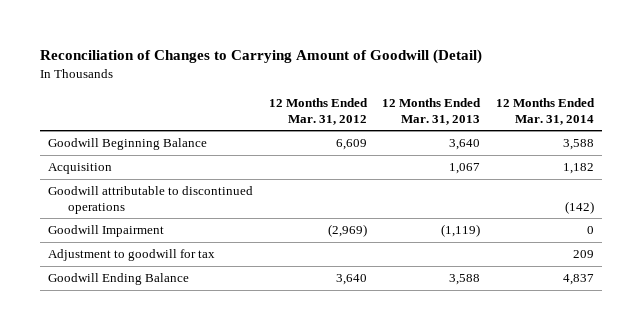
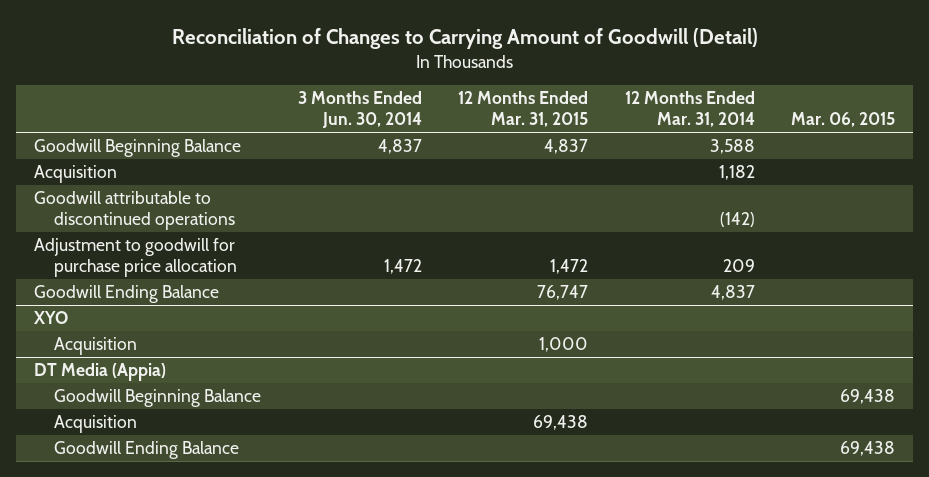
[268,98,368,125] 12 Months Ended Mar. 31, 2012 -> none
[382,98,482,125] 12 Months Ended Mar. 31, 2013 -> none
none -> [297,91,422,129] 3 Months Ended Jun. 30, 2014
none -> [458,91,589,128] 12 Months Ended Mar. 31, 2015
none -> [791,112,896,128] Mar. 06, 2015
[47,225,164,238] Goodwill Impairment -> none
[47,249,215,262] Adjustment to goodwill for tax -> [34,238,238,277] Adjustment to goodwill for purchase price allocation
none -> [33,311,69,325] XYO
none -> [54,337,138,356] Acquisition
none -> [34,363,167,382] DT Media (Appia)
none -> [54,389,262,408] Goodwill Beginning Balance
none -> [54,415,138,434] Acquisition
none -> [54,441,240,460] Goodwill Ending Balance

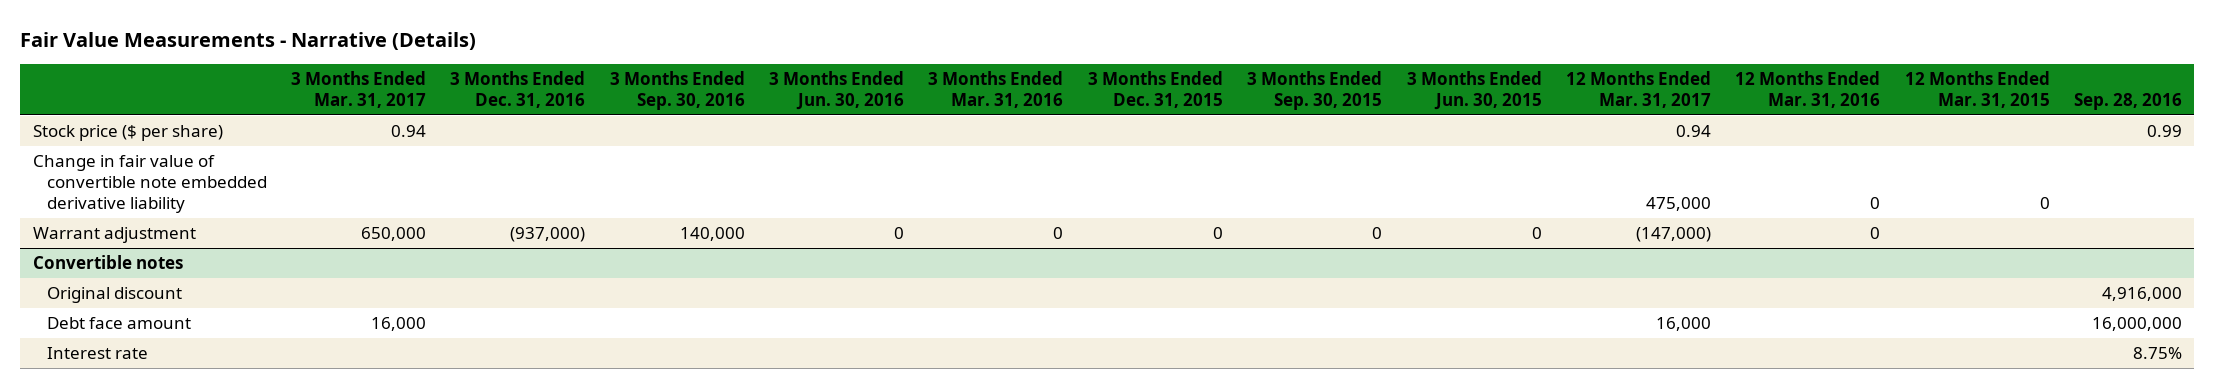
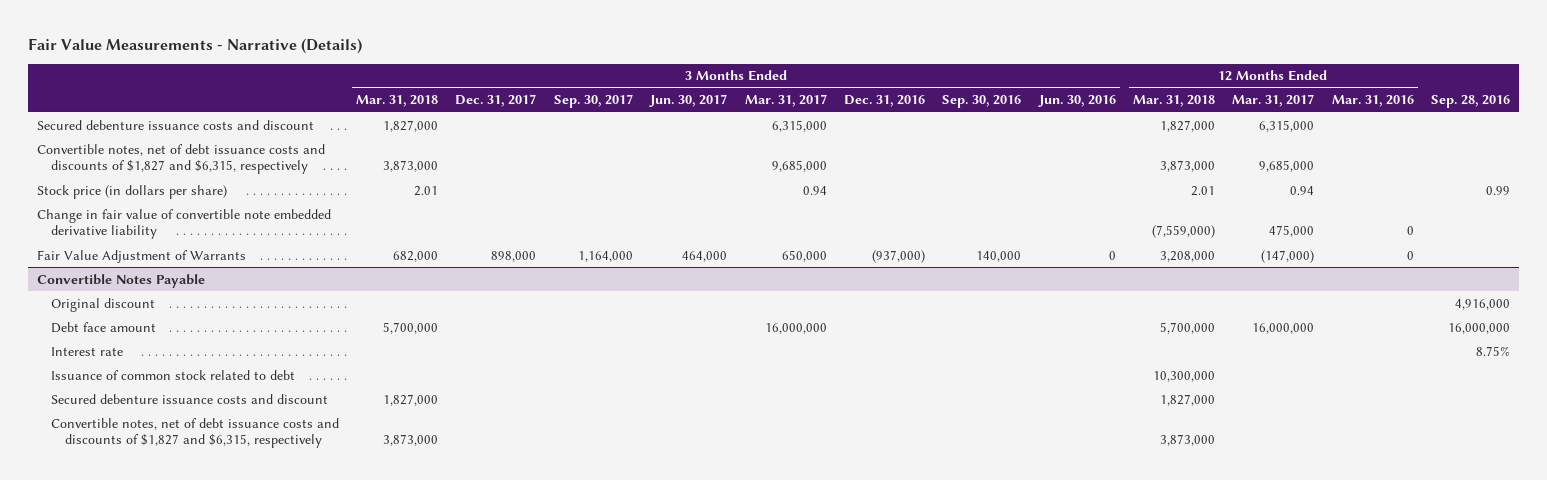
[928,71,1064,109] 3 Months Ended Mar. 31, 2016 -> none
[1087,71,1223,109] 3 Months Ended Dec. 31, 2015 -> none
[1247,71,1383,111] 3 Months Ended Sep. 30, 2015 -> none
[1406,71,1542,111] 3 Months Ended Jun. 30, 2015 -> none
[1904,71,2050,109] 12 Months Ended Mar. 31, 2015 -> none
none -> [356,95,439,108] Mar. 31, 2018
none -> [455,94,537,108] Dec. 31, 2017
none -> [553,94,633,109] Sep. 30, 2017
none -> [649,94,728,108] Jun. 30, 2017
none -> [1133,95,1216,108] Mar. 31, 2018
none -> [36,119,314,130] Secured debenture issuance costs and discount
none -> [36,143,325,175] Convertible notes, net of debt issuance costs and discounts of $1,827 and $6,315, respectively
[32,124,223,141] Stock price ($ per share) -> [36,184,227,199] Stock price (in dollars per share)
[32,226,196,243] Warrant adjustment -> [36,249,246,263] Fair Value Adjustment of Warrants
[32,254,183,269] Convertible notes -> [36,273,205,288] Convertible Notes Payable
[370,316,426,331] 16,000 -> [764,322,827,334] 16,000,000
[1656,316,1712,331] 16,000 -> [1252,322,1315,334] 16,000,000
none -> [50,369,295,380] Issuance of common stock related to debt
none -> [50,393,328,404] Secured debenture issuance costs and discount
none -> [50,417,339,449] Convertible notes, net of debt issuance costs and discounts of $1,827 and $6,315, respectively

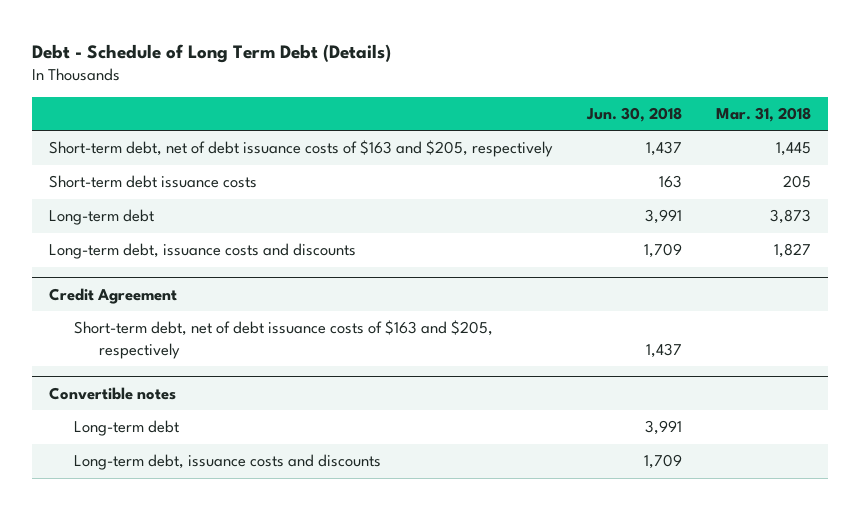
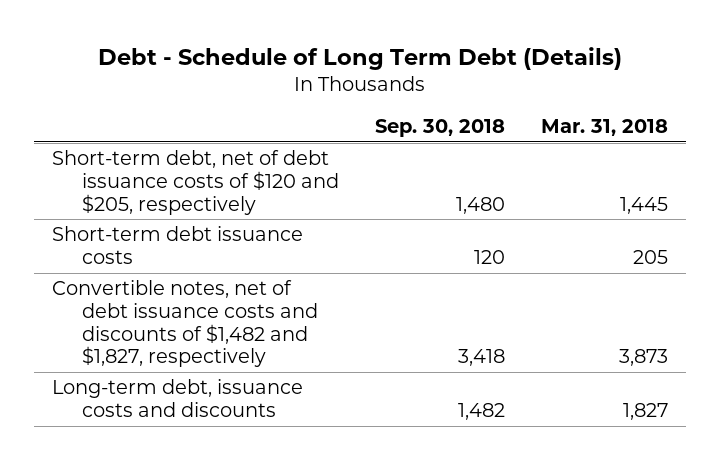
[586,106,683,122] Jun. 30, 2018 -> none
none -> [374,119,505,138] Sep. 30, 2018
[49,140,554,158] Short-term debt, net of debt issuance costs of $163 and $205, respectively -> [52,150,339,215] Short-term debt, net of debt issuance costs of $120 and $205, respectively
[49,209,155,226] Long-term debt -> [52,280,318,368] Convertible notes, net of debt issuance costs and discounts of $1,482 and $1,827, respectively
[49,288,178,305] Credit Agreement -> none
[74,320,494,359] Short-term debt, net of debt issuance costs of $163 and $205, respectively -> none
[49,387,177,401] Convertible notes -> none
[74,420,180,437] Long-term debt -> none
[74,454,382,471] Long-term debt, issuance costs and discounts -> none

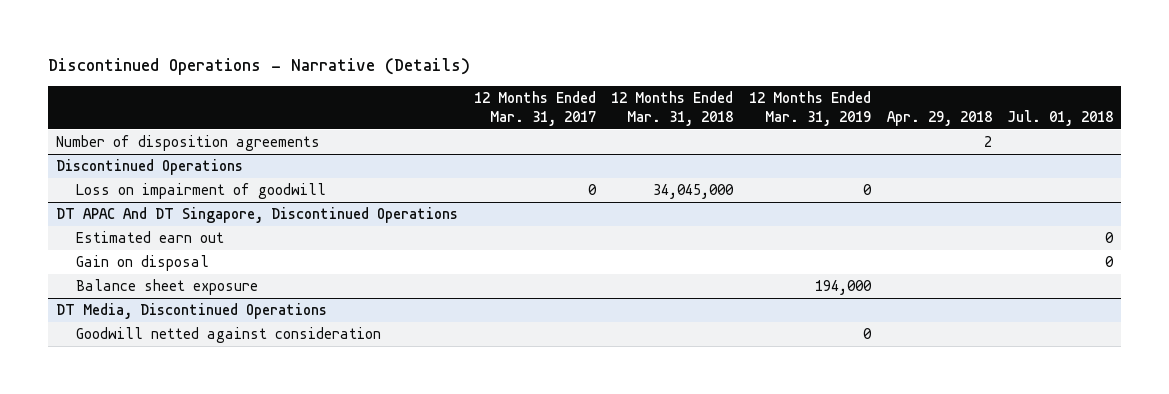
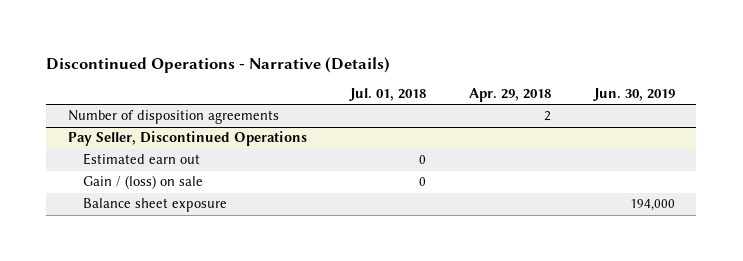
[473,91,596,126] 12 Months Ended Mar. 31, 2017 -> none
[611,91,734,126] 12 Months Ended Mar. 31, 2018 -> none
[748,91,871,126] 12 Months Ended Mar. 31, 2019 -> none
none -> [592,88,675,102] Jun. 30, 2019
[75,183,326,200] Loss on impairment of goodwill -> none
[55,207,458,224] DT APAC And DT Singapore, Discontinued Operations -> none
[75,231,224,244] Estimated earn out -> none
[75,255,209,272] Gain on disposal -> none
[75,279,258,296] Balance sheet exposure -> none
[55,303,327,320] DT Media, Discontinued Operations -> none
[75,327,381,344] Goodwill netted against consideration -> none
[55,159,243,176] Discontinued Operations -> [67,131,307,147] Pay Seller, Discontinued Operations
none -> [82,153,200,166] Estimated earn out
none -> [82,175,203,190] Gain / (loss) on sale
none -> [82,198,227,213] Balance sheet exposure

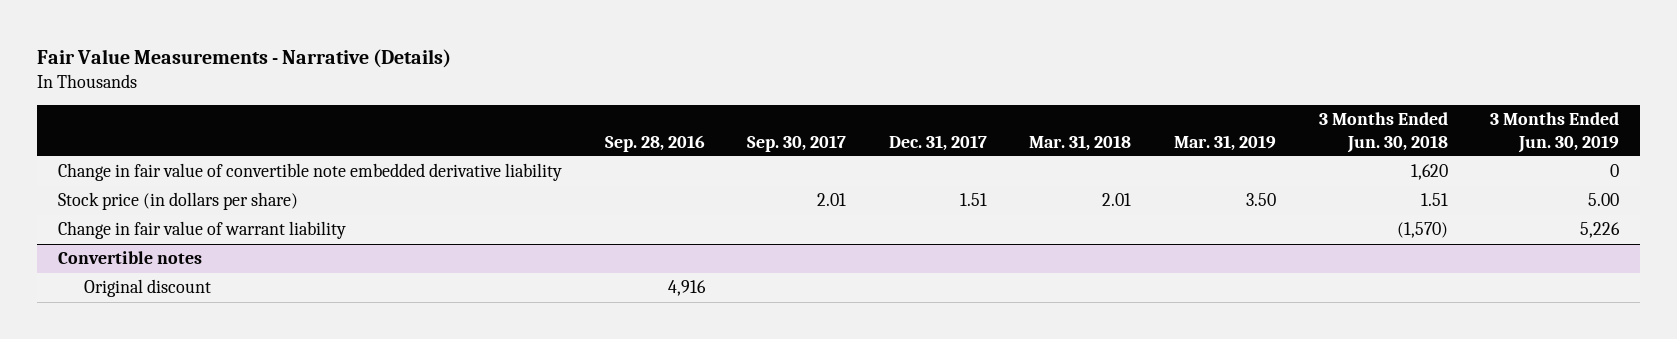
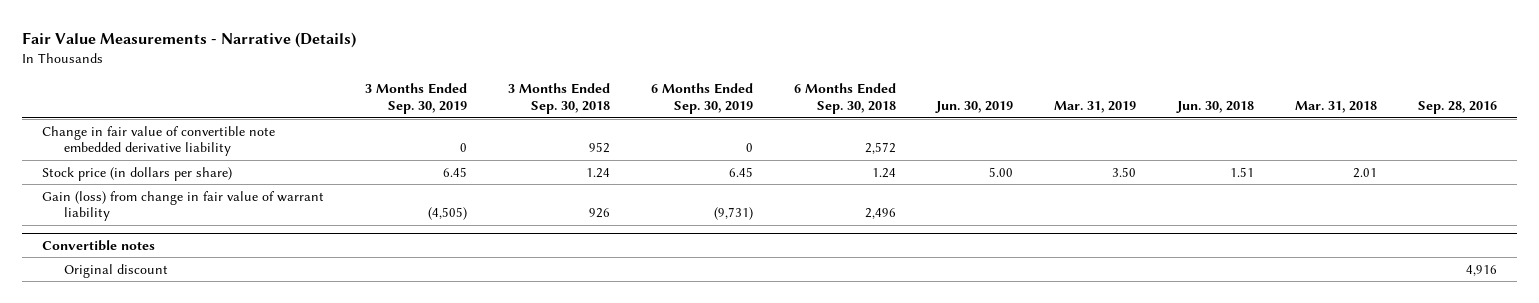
[747,134,847,152] Sep. 30, 2017 -> none
[888,134,987,151] Dec. 31, 2017 -> none
[1318,112,1448,153] 3 Months Ended Jun. 30, 2018 -> none
[1490,112,1620,153] 3 Months Ended Jun. 30, 2019 -> none
none -> [364,83,467,115] 3 Months Ended Sep. 30, 2019
none -> [507,83,610,115] 3 Months Ended Sep. 30, 2018
none -> [650,83,753,115] 6 Months Ended Sep. 30, 2019
none -> [793,83,896,115] 6 Months Ended Sep. 30, 2018
none -> [935,101,1014,114] Jun. 30, 2019
none -> [1176,101,1255,114] Jun. 30, 2018
[58,221,347,240] Change in fair value of warrant liability -> [42,190,325,222] Gain (loss) from change in fair value of warrant liability

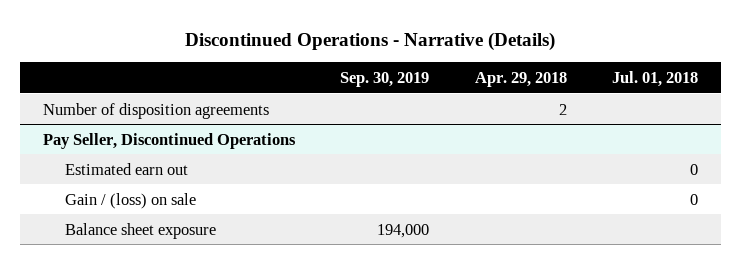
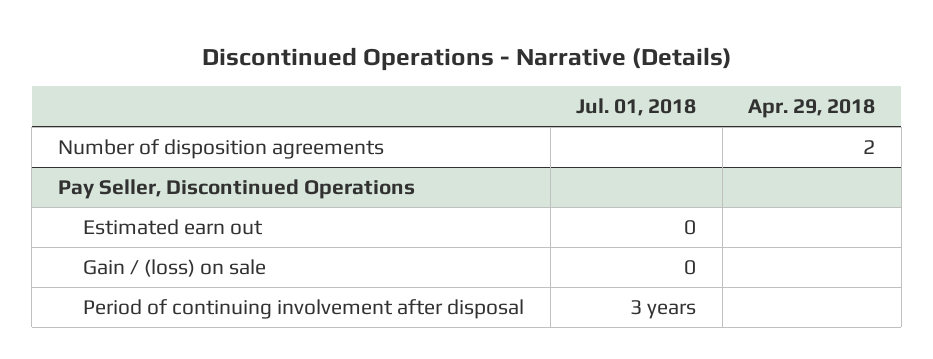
[340,71,430,87] Sep. 30, 2019 -> none
[64,222,216,239] Balance sheet exposure -> none
none -> [83,299,525,320] Period of continuing involvement after disposal

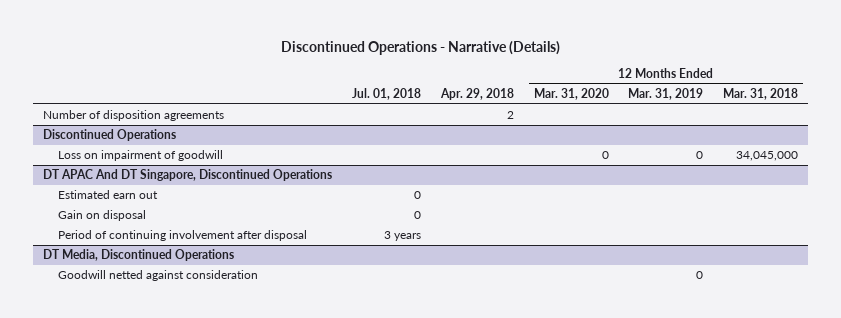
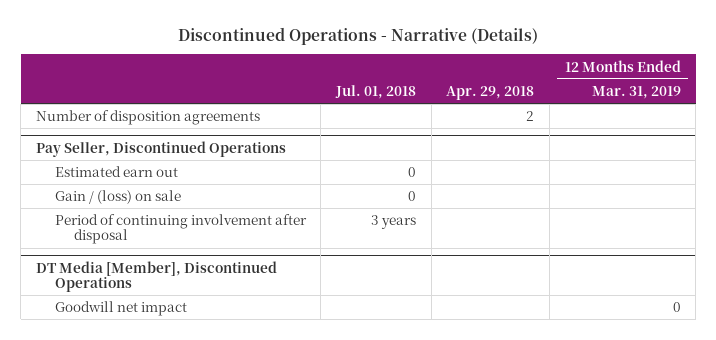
[533,87,609,100] Mar. 31, 2020 -> none
[723,87,799,100] Mar. 31, 2018 -> none
[58,150,224,162] Loss on impairment of goodwill -> none
[43,169,333,182] DT APAC And DT Singapore, Discontinued Operations -> none
[58,190,159,200] Estimated earn out -> none
[58,210,147,222] Gain on disposal -> none
[58,230,308,242] Period of continuing involvement after disposal -> none
[43,129,177,142] Discontinued Operations -> [35,140,286,157] Pay Seller, Discontinued Operations
none -> [54,166,178,178] Estimated earn out
none -> [54,190,181,205] Gain / (loss) on sale
none -> [54,214,307,245] Period of continuing involvement after disposal
[43,249,235,262] DT Media, Discontinued Operations -> [35,260,277,293] DT Media [Member], Discontinued Operations
[58,270,259,282] Goodwill netted against consideration -> [54,301,187,317] Goodwill net impact

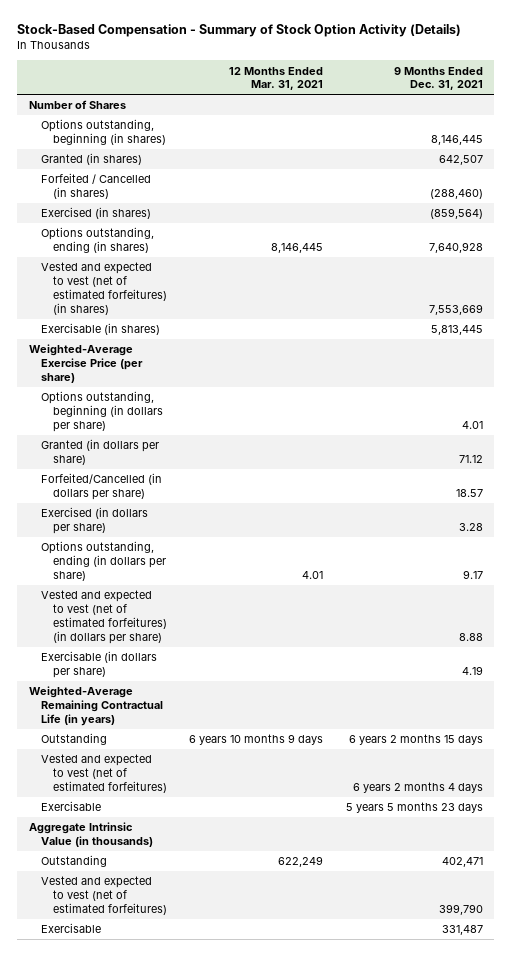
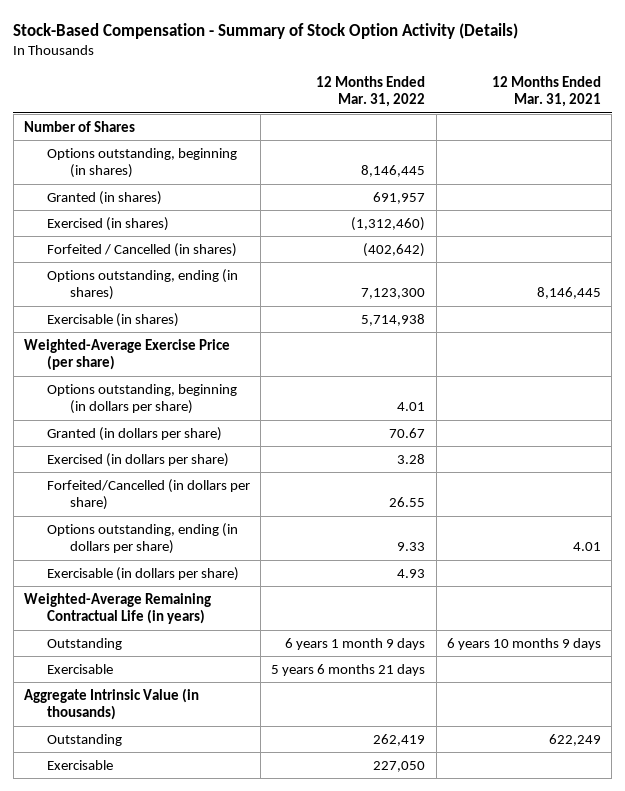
[393,66,483,91] 9 Months Ended Dec. 31, 2021 -> none
none -> [316,75,426,108] 12 Months Ended Mar. 31, 2022
[40,173,151,199] Forfeited / Cancelled (in shares) -> [46,242,237,257] Forfeited / Cancelled (in shares)
[40,262,167,315] Vested and expected to vest (net of estimated forfeitures) (in shares) -> none
[40,473,162,500] Forfeited/Cancelled (in dollars per share) -> [46,478,250,511] Forfeited/Cancelled (in dollars per share)
[40,590,167,644] Vested and expected to vest (net of estimated forfeitures) (in dollars per share) -> none
[40,754,167,793] Vested and expected to vest (net of estimated forfeitures) -> none
[40,876,167,915] Vested and expected to vest (net of estimated forfeitures) -> none

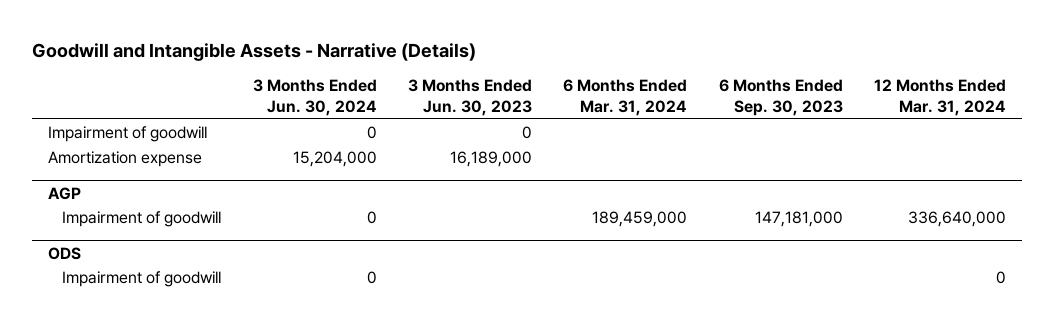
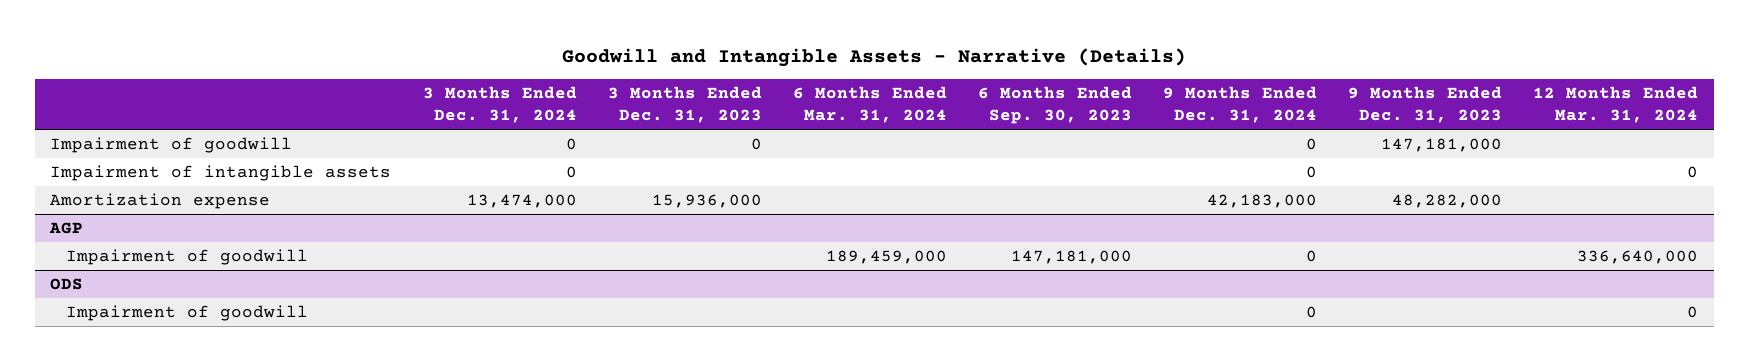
[252,79,377,116] 3 Months Ended Jun. 30, 2024 -> none
[407,79,532,116] 3 Months Ended Jun. 30, 2023 -> none
none -> [422,85,577,124] 3 Months Ended Dec. 31, 2024
none -> [607,85,762,124] 3 Months Ended Dec. 31, 2023
none -> [1163,85,1318,124] 9 Months Ended Dec. 31, 2024
none -> [1348,85,1503,124] 9 Months Ended Dec. 31, 2023
none -> [50,164,392,181] Impairment of intangible assets

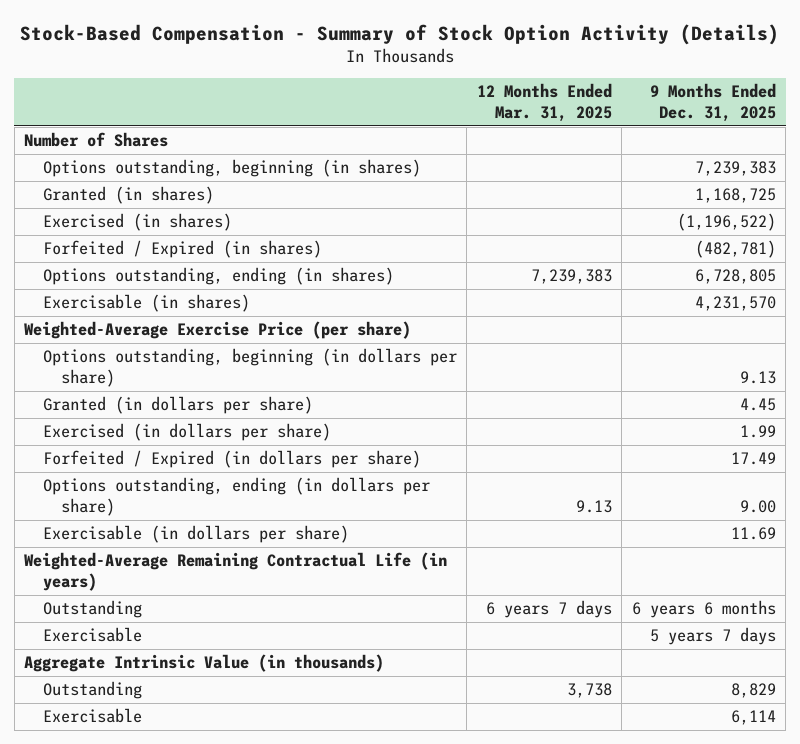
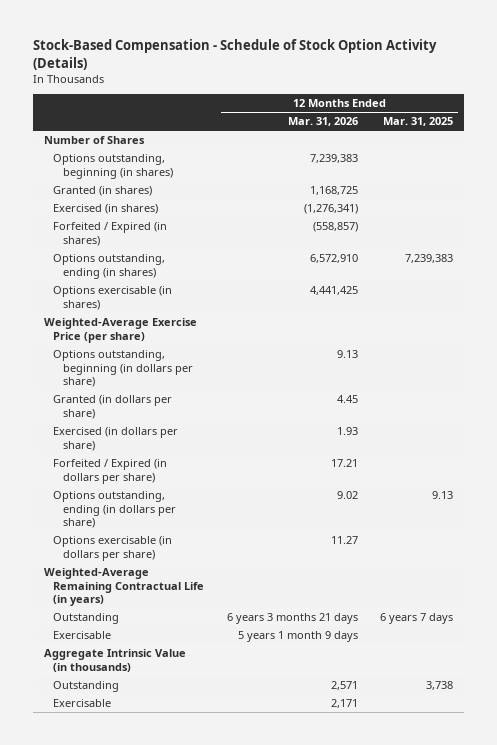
[19,23,779,45] Stock-Based Compensation - Summary of Stock Option Activity (Details) -> [32,39,437,70] Stock-Based Compensation - Schedule of Stock Option Activity (Details)
[649,83,776,123] 9 Months Ended Dec. 31, 2025 -> none
none -> [287,117,358,127] Mar. 31, 2026
[42,294,250,313] Exercisable (in shares) -> [53,286,173,310] Options exercisable (in shares)
[42,525,349,544] Exercisable (in dollars per share) -> [53,536,173,561] Options exercisable (in dollars per share)

